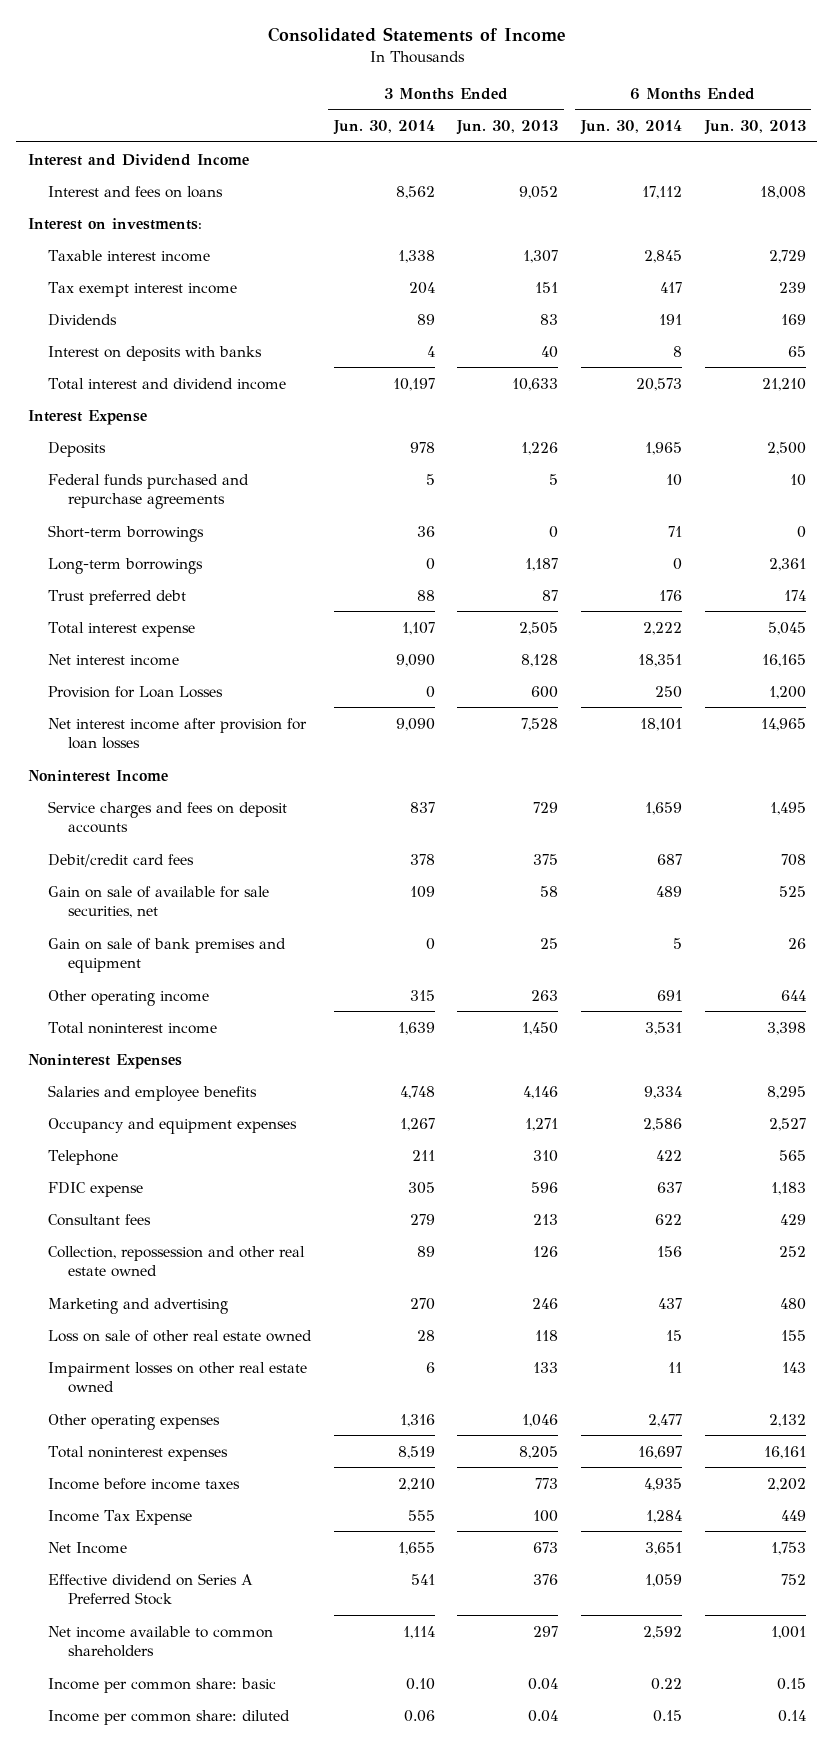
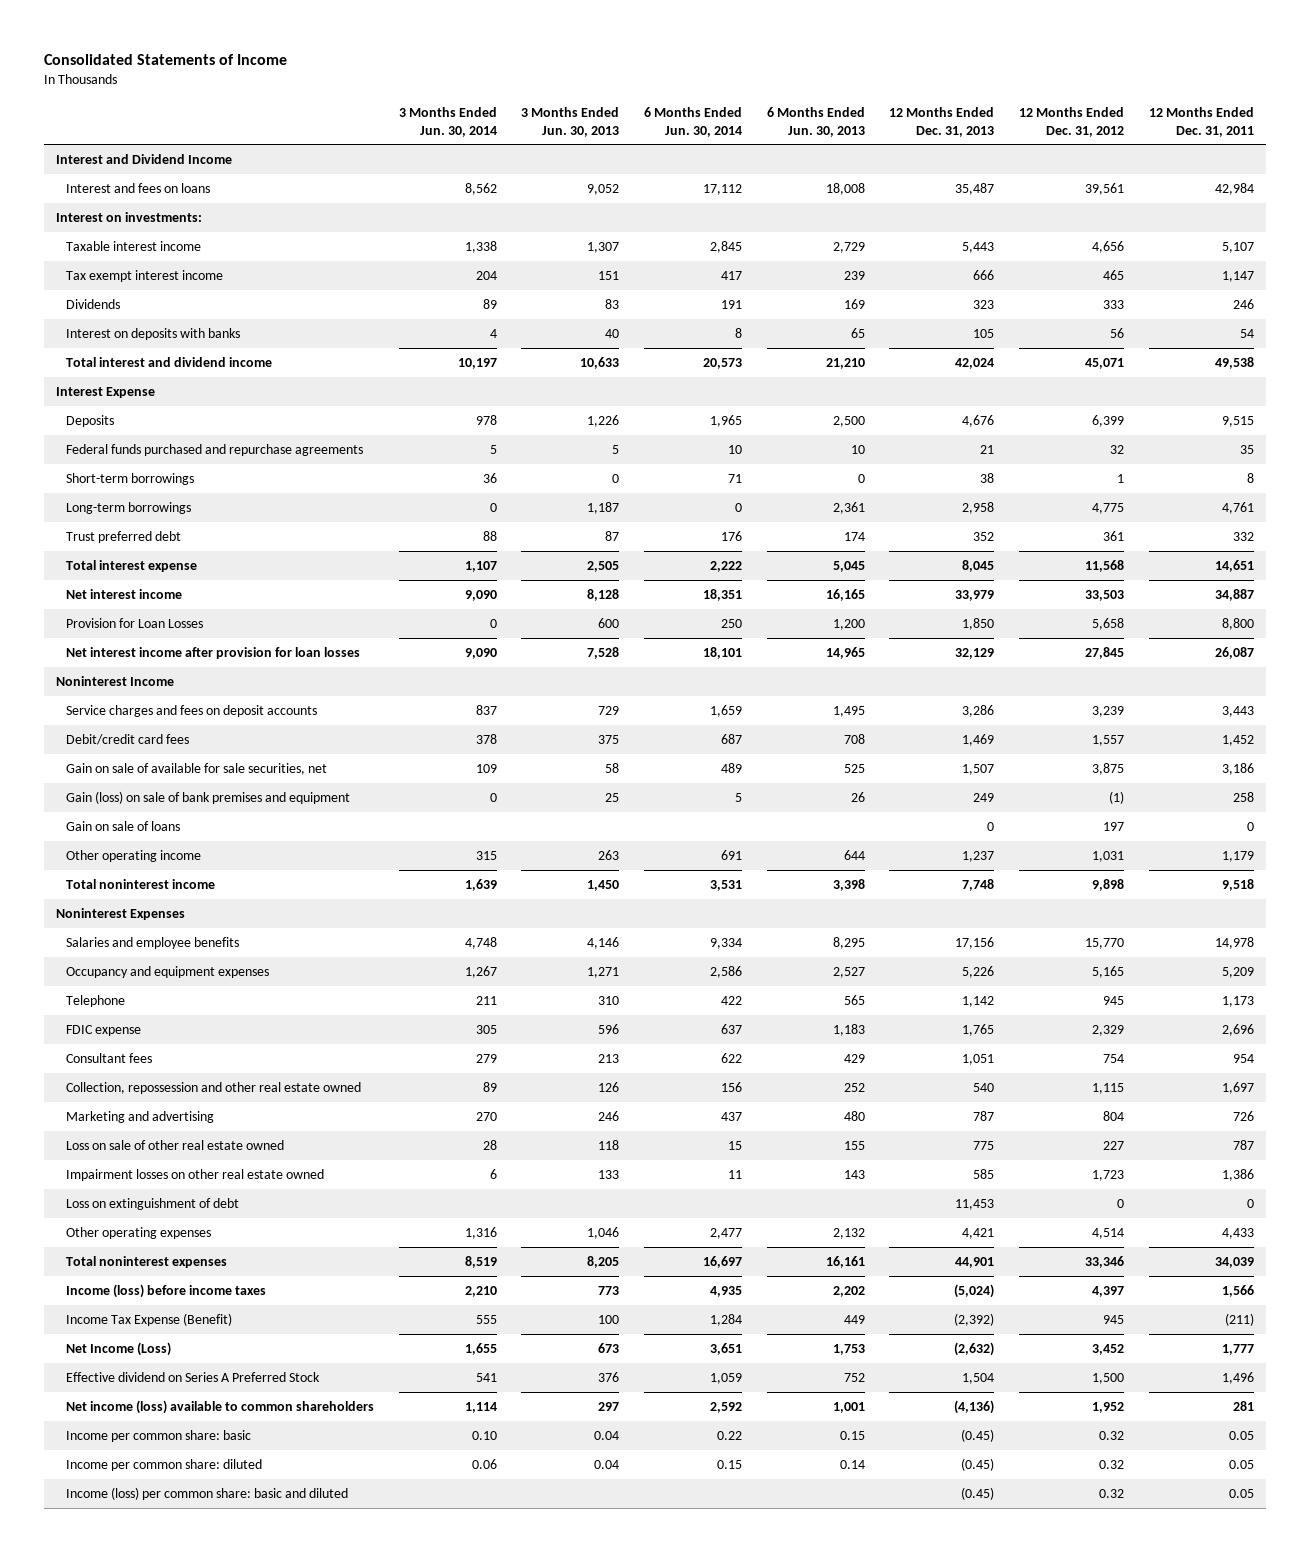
none -> [889,106,995,137] 12 Months Ended Dec. 31, 2013
none -> [1019,106,1125,137] 12 Months Ended Dec. 31, 2012
none -> [1148,106,1254,137] 12 Months Ended Dec. 31, 2011
[48,937,287,974] Gain on sale of bank premises and equipment -> [66,790,351,804] Gain (loss) on sale of bank premises and equipment
none -> [66,820,181,831] Gain on sale of loans
none -> [66,1197,240,1210] Loss on extinguishment of debt
[48,1477,241,1490] Income before income taxes -> [66,1283,267,1298] Income (loss) before income taxes
[48,1509,193,1525] Income Tax Expense -> [66,1312,233,1326] Income Tax Expense (Benefit)
[48,1541,128,1554] Net Income -> [66,1341,172,1356] Net Income (Loss)
[48,1625,274,1658] Net income available to common shareholders -> [66,1399,375,1414] Net income (loss) available to common shareholders
none -> [66,1486,349,1500] Income (loss) per common share: basic and diluted

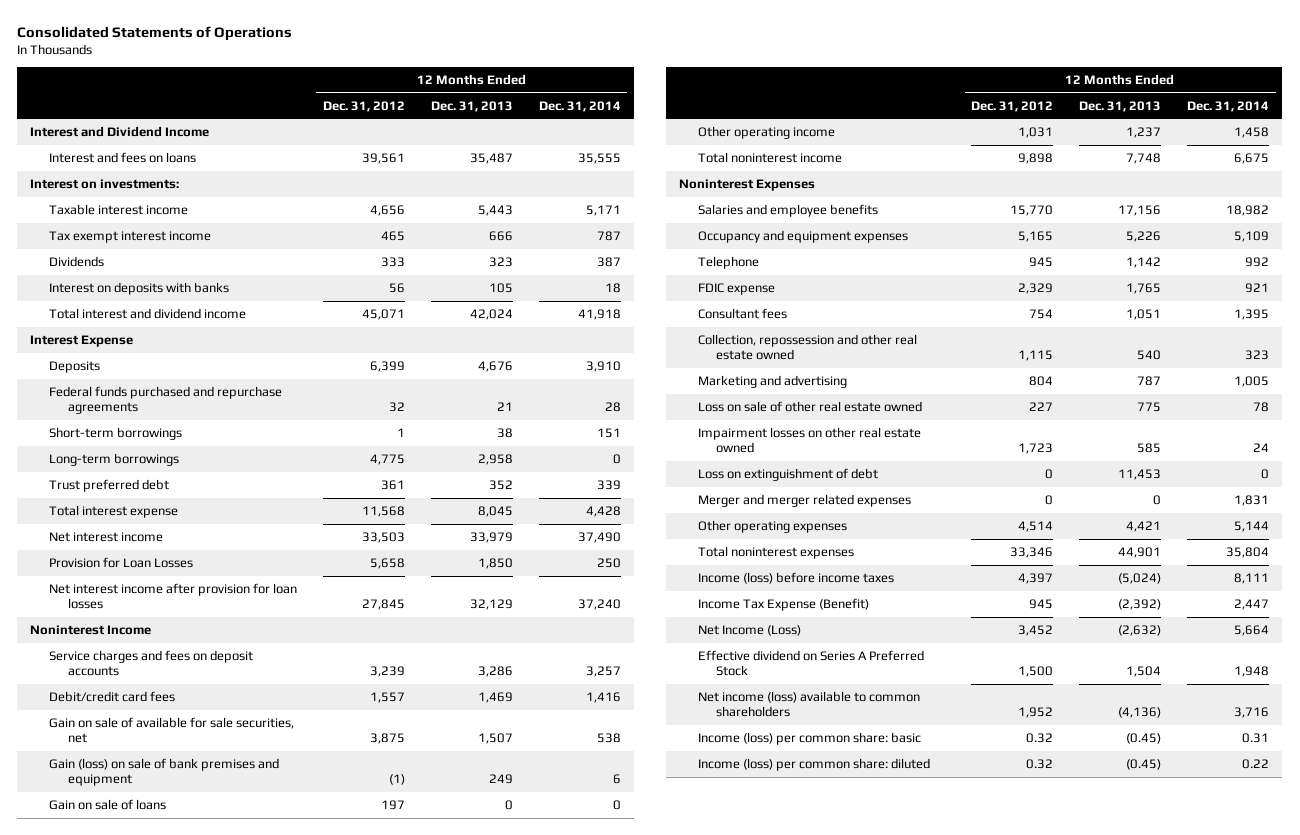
[43,54,287,66] Consolidated Statements of Income -> [17,26,293,42] Consolidated Statements of Operations
[398,106,497,137] 3 Months Ended Jun. 30, 2014 -> none
[521,106,620,137] 3 Months Ended Jun. 30, 2013 -> none
[644,106,743,137] 6 Months Ended Jun. 30, 2014 -> none
[766,106,865,137] 6 Months Ended Jun. 30, 2013 -> none
[1148,106,1254,137] 12 Months Ended Dec. 31, 2011 -> none
none -> [538,100,621,112] Dec. 31, 2014
none -> [697,493,911,507] Merger and merger related expenses
[66,1486,349,1500] Income (loss) per common share: basic and diluted -> none
[66,1429,252,1442] Income per common share: basic -> [697,731,921,745] Income (loss) per common share: basic
[66,1458,263,1471] Income per common share: diluted -> [697,757,930,771] Income (loss) per common share: diluted

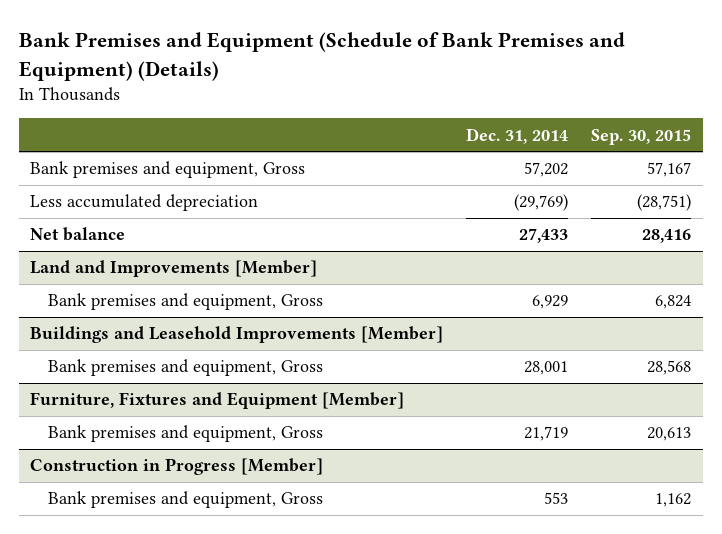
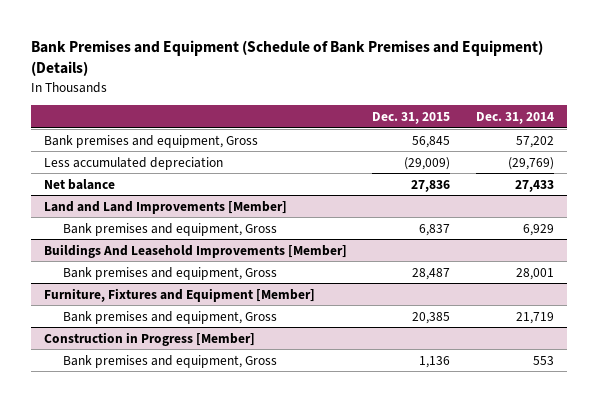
[591,128,692,145] Sep. 30, 2015 -> none
none -> [372,111,451,124] Dec. 31, 2015
[30,260,318,278] Land and Improvements [Member] -> [43,200,287,214] Land and Land Improvements [Member]
[30,326,444,344] Buildings and Leasehold Improvements [Member] -> [43,243,347,258] Buildings And Leasehold Improvements [Member]

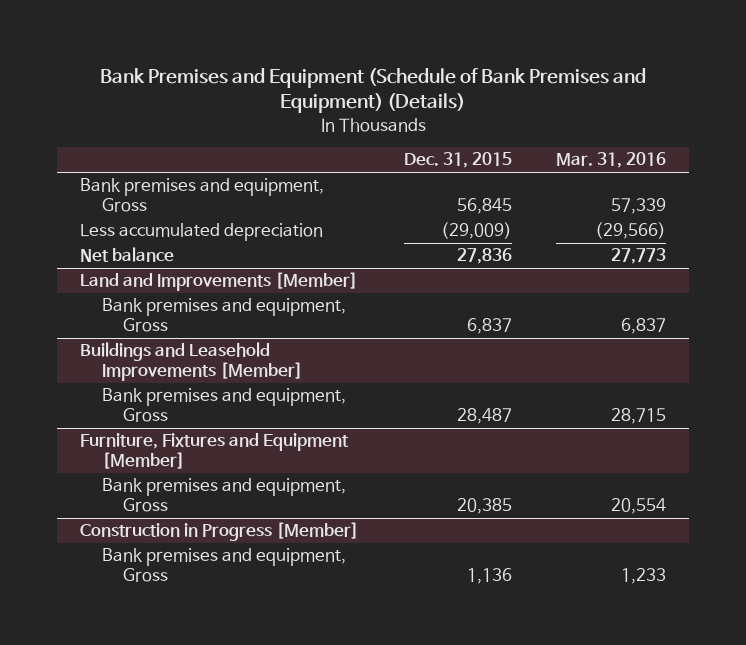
[475,111,554,124] Dec. 31, 2014 -> none
none -> [556,152,667,169] Mar. 31, 2016
[43,200,287,214] Land and Land Improvements [Member] -> [79,272,358,292] Land and Improvements [Member]
[43,243,347,258] Buildings And Leasehold Improvements [Member] -> [79,342,303,382] Buildings and Leasehold Improvements [Member]

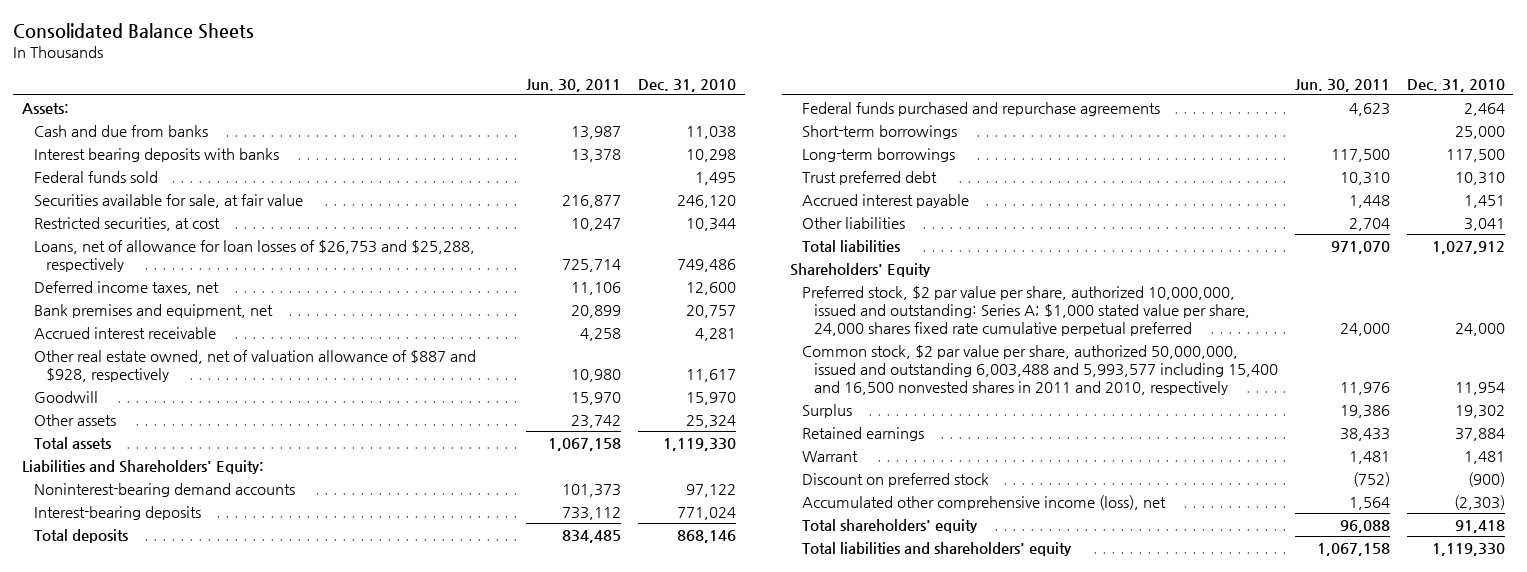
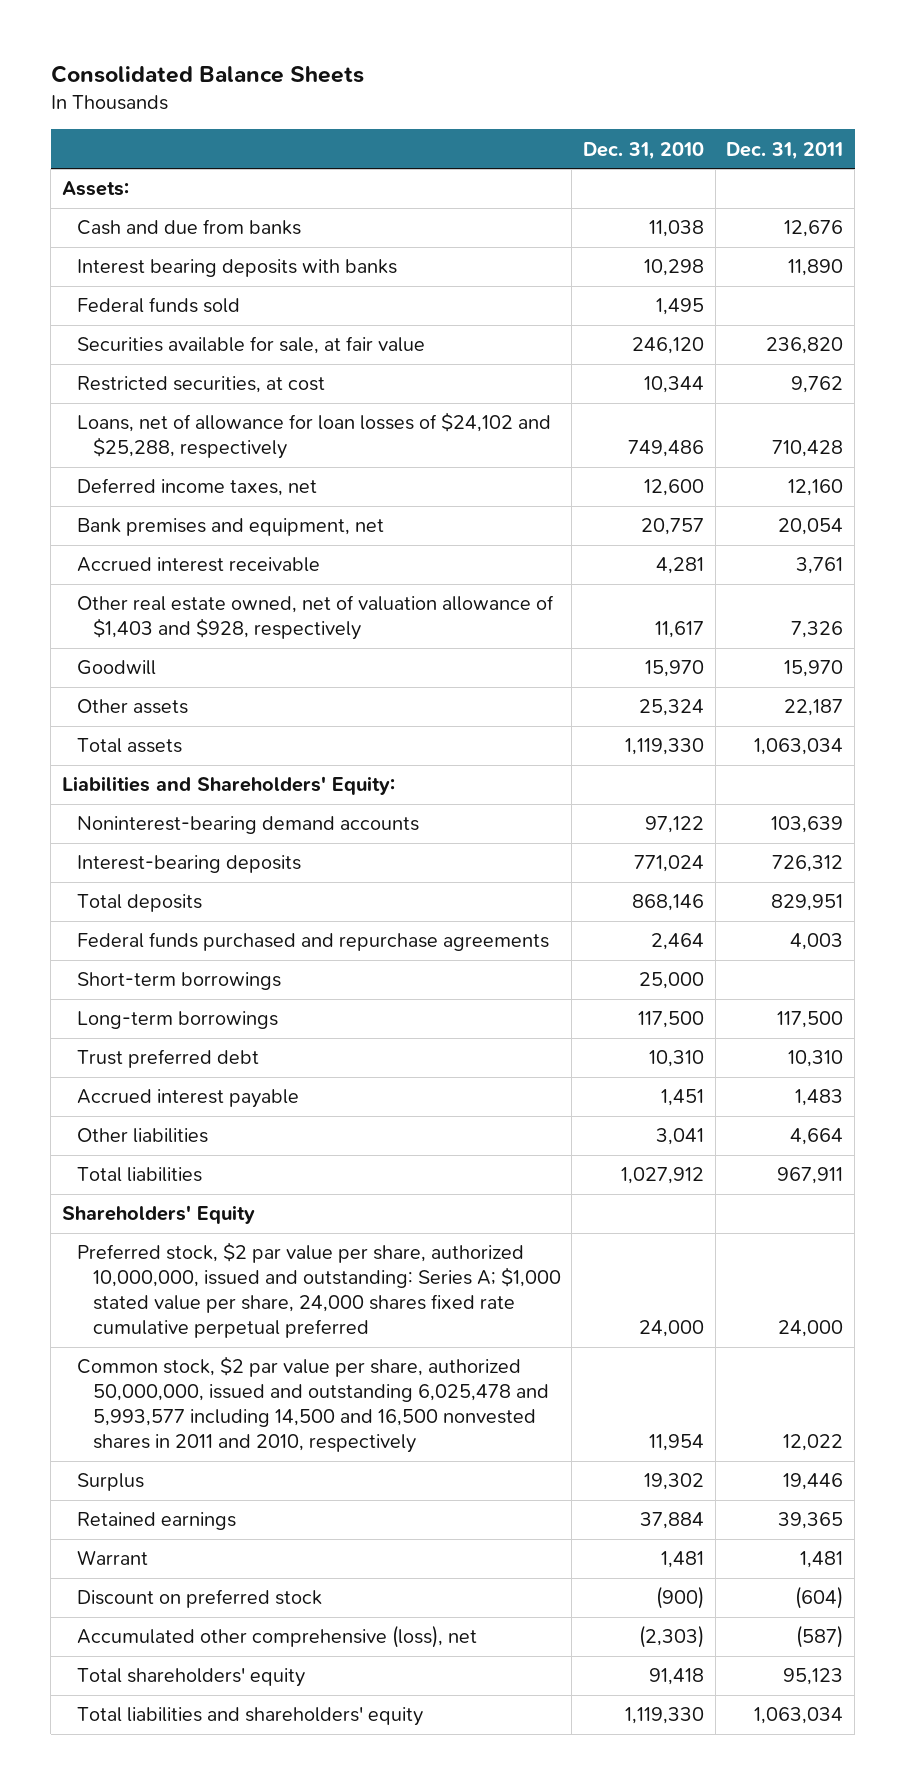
[526,78,622,92] Jun. 30, 2011 -> none
none -> [726,141,844,160] Dec. 31, 2011
[33,239,475,272] Loans, net of allowance for loan losses of $26,753 and $25,288, respectively -> [77,412,552,460] Loans, net of allowance for loan losses of $24,102 and $25,288, respectively
[33,349,476,382] Other real estate owned, net of valuation allowance of $887 and $928, respectively -> [77,595,555,641] Other real estate owned, net of valuation allowance of $1,403 and $928, respectively
[802,344,1279,396] Common stock, $2 par value per share, authorized 50,000,000, issued and outstanding 6,003,488 and 5,993,577 including 15,400 and 16,500 nonvested shares in 2011 and 2010, respectively -> [77,1356,549,1453] Common stock, $2 par value per share, authorized 50,000,000, issued and outstanding 6,025,478 and 5,993,577 including 14,500 and 16,500 nonvested shares in 2011 and 2010, respectively
[802,494,1167,510] Accumulated other comprehensive income (loss), net -> [77,1625,478,1649] Accumulated other comprehensive (loss), net

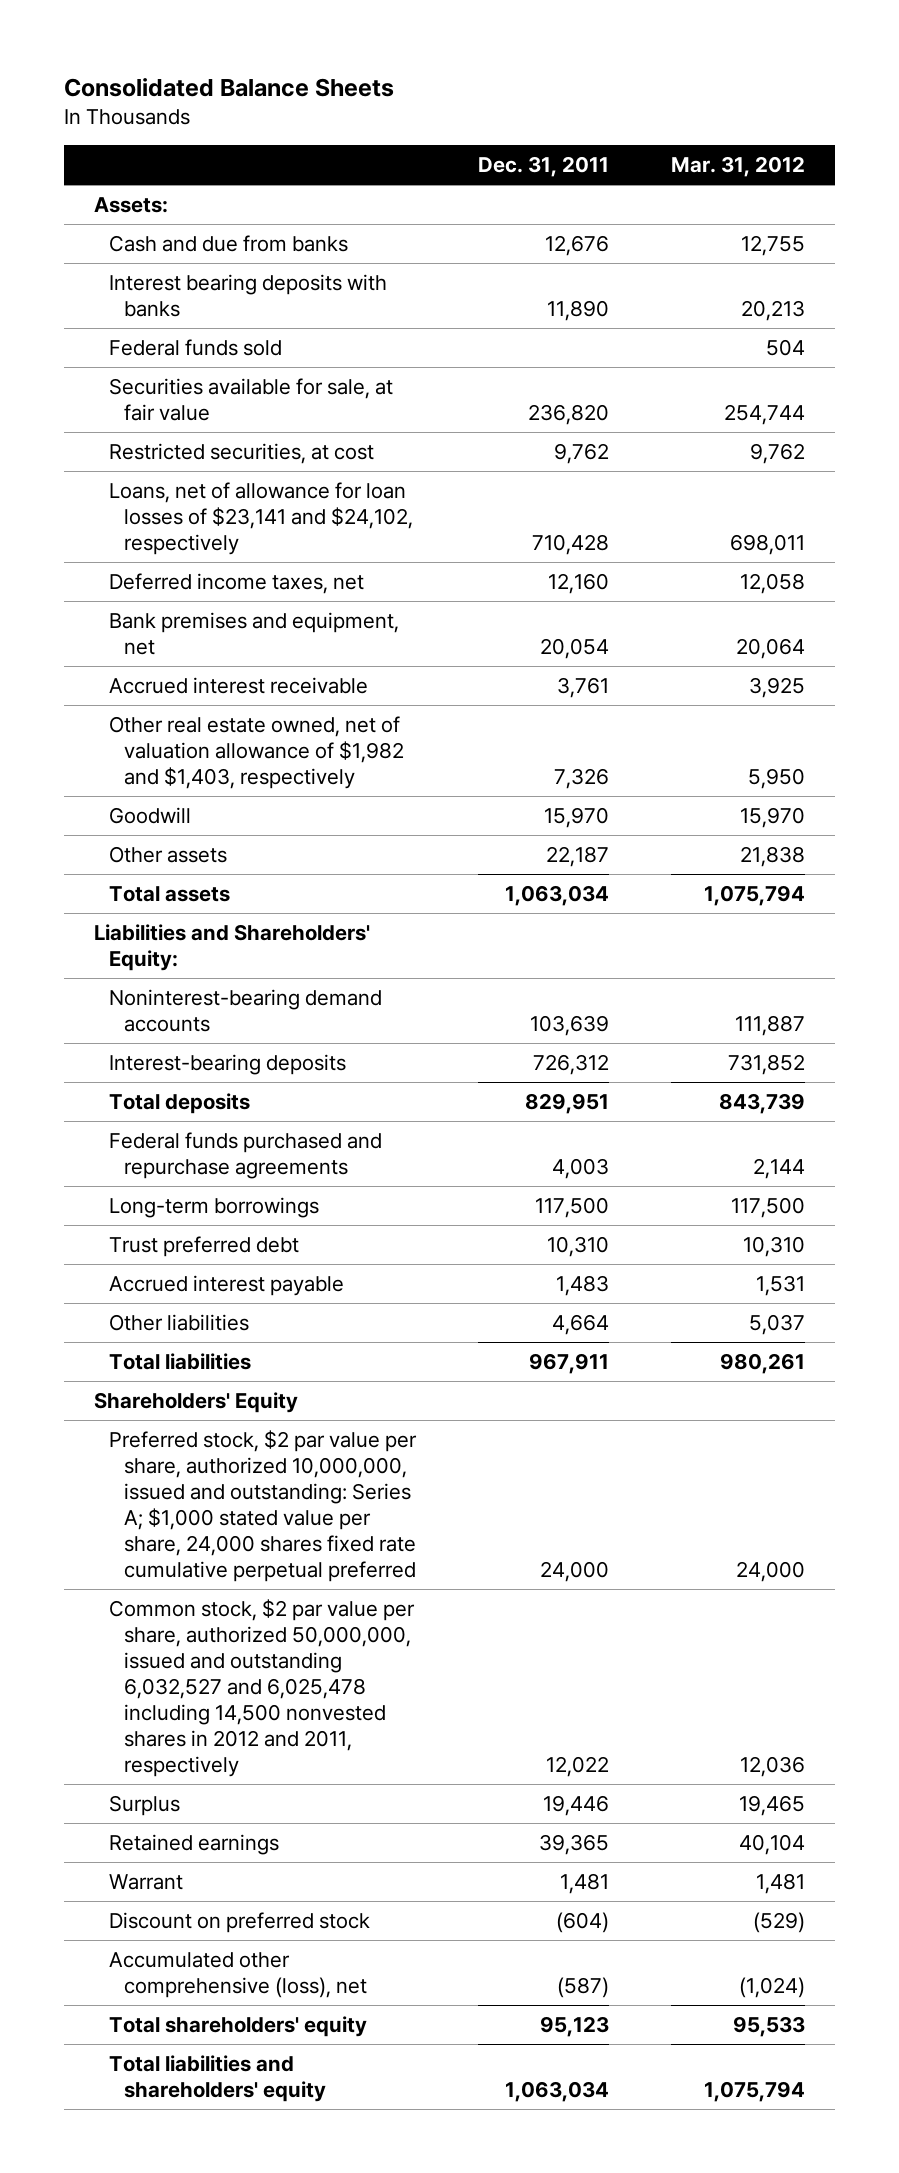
[583,141,705,160] Dec. 31, 2010 -> none
none -> [670,156,805,178] Mar. 31, 2012
[77,412,552,460] Loans, net of allowance for loan losses of $24,102 and $25,288, respectively -> [109,481,413,555] Loans, net of allowance for loan losses of $23,141 and $24,102, respectively
[77,595,555,641] Other real estate owned, net of valuation allowance of $1,403 and $928, respectively -> [109,715,404,789] Other real estate owned, net of valuation allowance of $1,982 and $1,403, respectively
[77,972,282,991] Short-term borrowings -> none
[77,1356,549,1453] Common stock, $2 par value per share, authorized 50,000,000, issued and outstanding 6,025,478 and 5,993,577 including 14,500 and 16,500 nonvested shares in 2011 and 2010, respectively -> [109,1598,416,1777] Common stock, $2 par value per share, authorized 50,000,000, issued and outstanding 6,032,527 and 6,025,478 including 14,500 nonvested shares in 2012 and 2011, respectively

